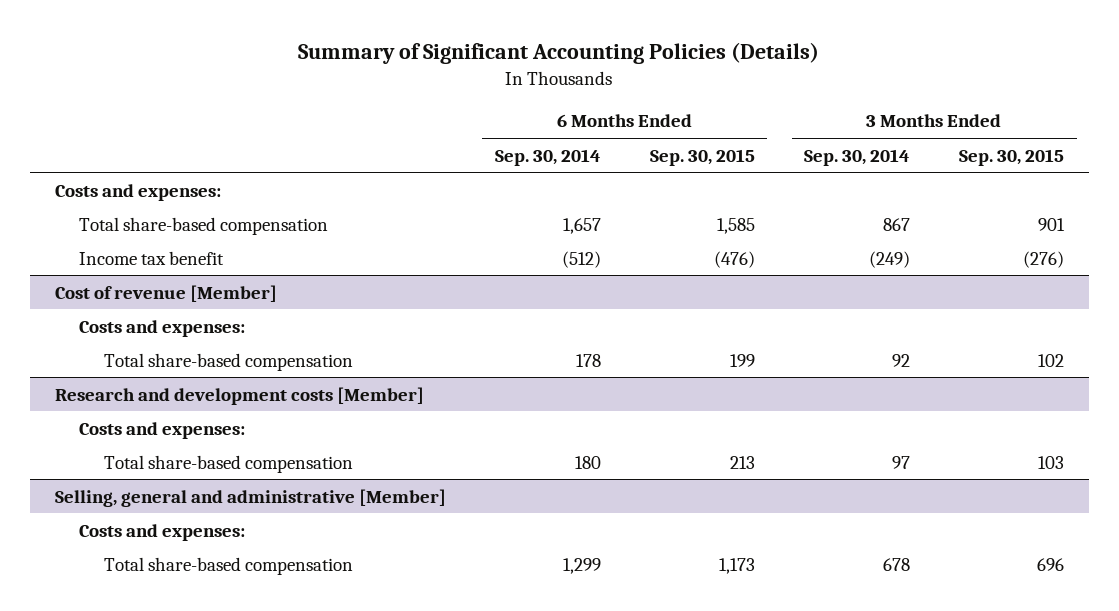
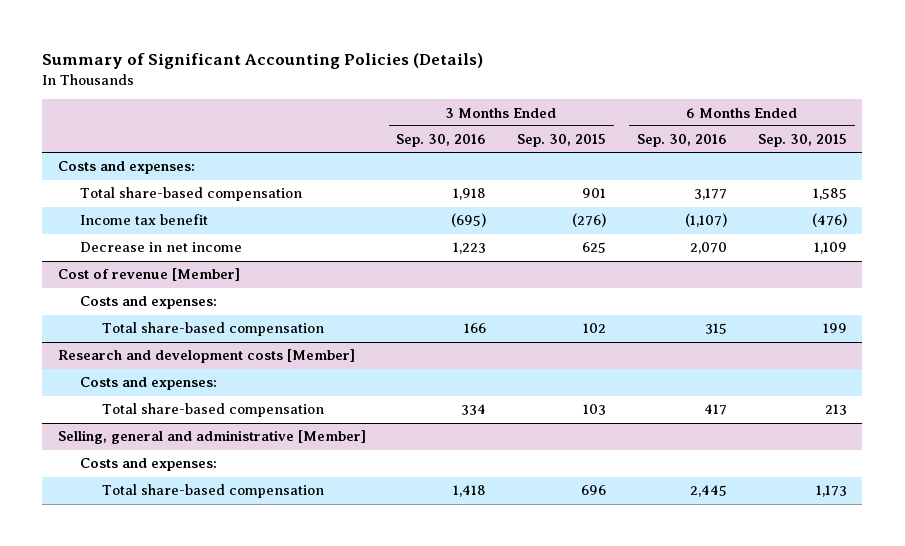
[494,148,601,166] Sep. 30, 2014 -> none
[804,148,911,166] Sep. 30, 2014 -> none
none -> [396,134,487,148] Sep. 30, 2016
none -> [637,134,728,148] Sep. 30, 2016
none -> [79,242,242,253] Decrease in net income

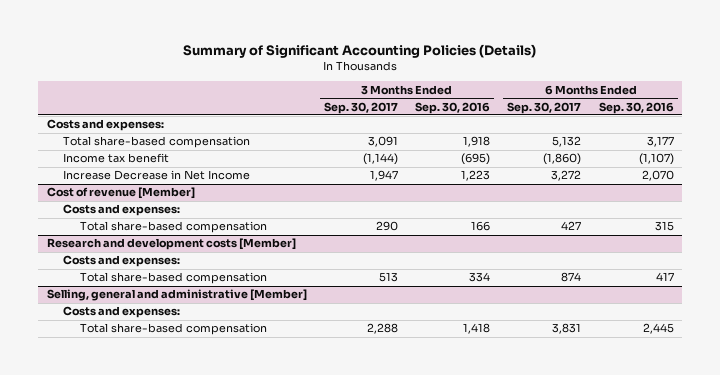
[517,134,607,148] Sep. 30, 2015 -> none
[757,134,847,148] Sep. 30, 2015 -> none
none -> [323,101,398,114] Sep. 30, 2017
none -> [507,101,582,114] Sep. 30, 2017
[79,242,242,253] Decrease in net income -> [63,170,251,181] Increase Decrease in Net Income

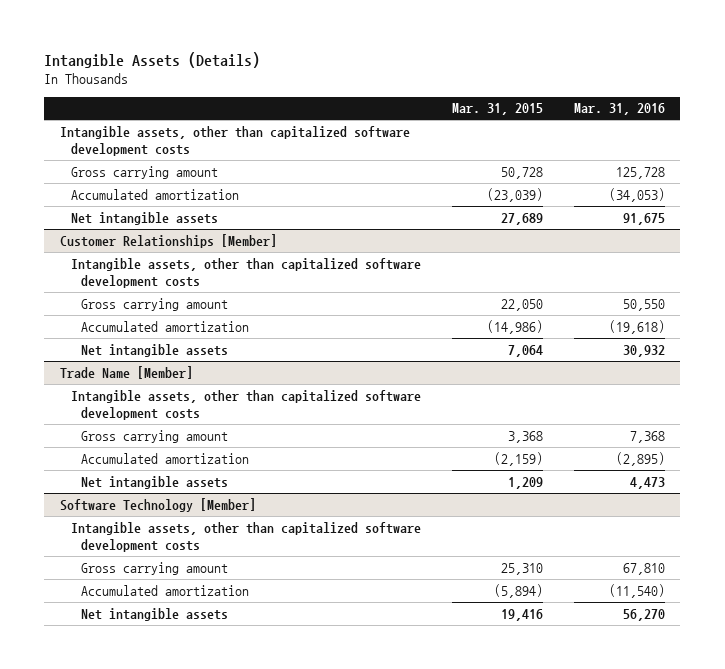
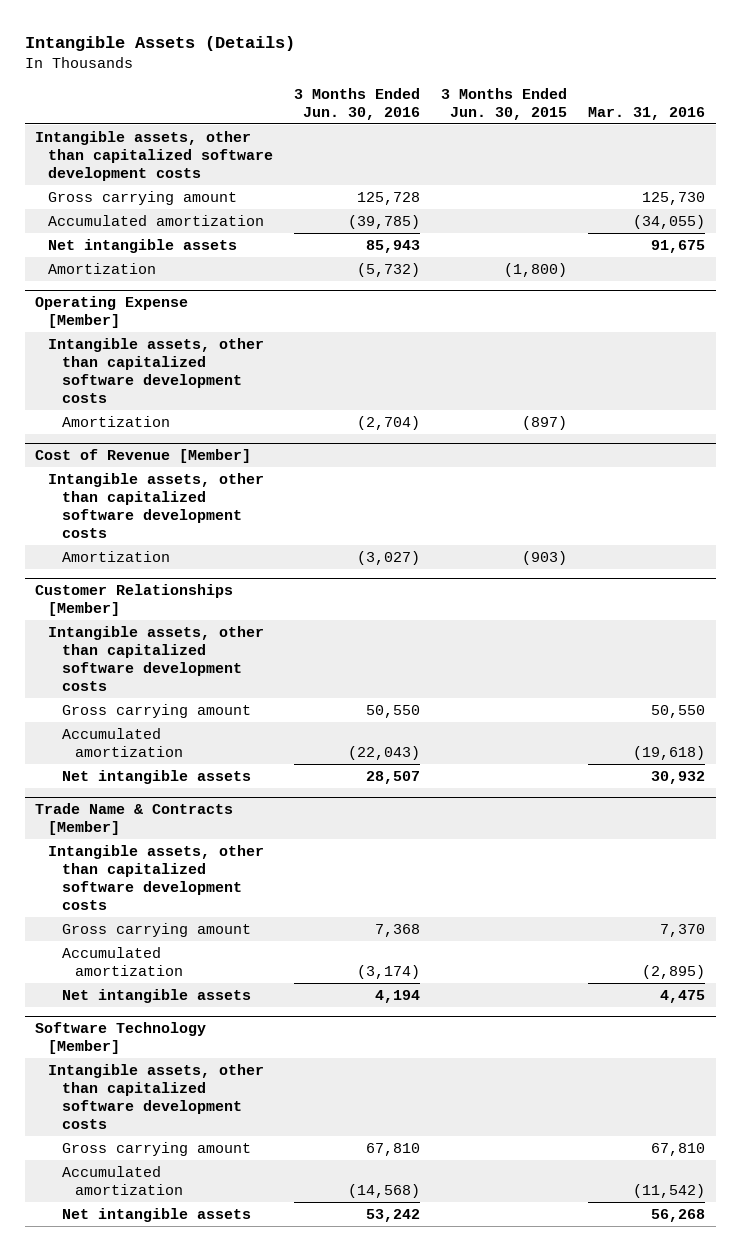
[451,103,543,116] Mar. 31, 2015 -> none
none -> [294,87,421,121] 3 Months Ended Jun. 30, 2016
none -> [441,87,568,121] 3 Months Ended Jun. 30, 2015
[615,166,665,179] 125,728 -> [642,191,706,205] 125,730
[608,187,665,202] (34,053) -> [633,214,706,229] (34,055)
none -> [48,262,157,274] Amortization
none -> [35,295,189,328] Operating Expense [Member]
none -> [48,337,265,403] Intangible assets, other than capitalized software development costs
none -> [61,415,170,427] Amortization
none -> [35,448,252,463] Cost of Revenue [Member]
none -> [48,472,265,538] Intangible assets, other than capitalized software development costs
none -> [61,550,170,562] Amortization
[59,365,193,379] Trade Name [Member] -> [35,802,234,835] Trade Name & Contracts [Member]
[629,430,665,443] 7,368 -> [660,923,706,937] 7,370
[629,476,665,489] 4,473 -> [660,989,706,1003] 4,475
[608,583,665,598] (11,540) -> [633,1183,706,1198] (11,542)
[622,608,665,621] 56,270 -> [651,1208,706,1222] 56,268

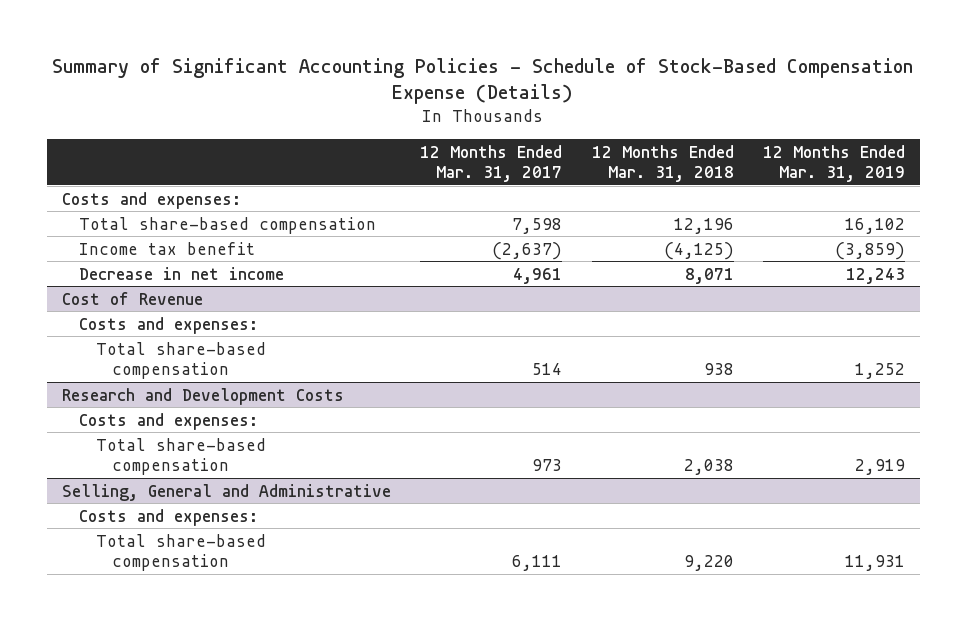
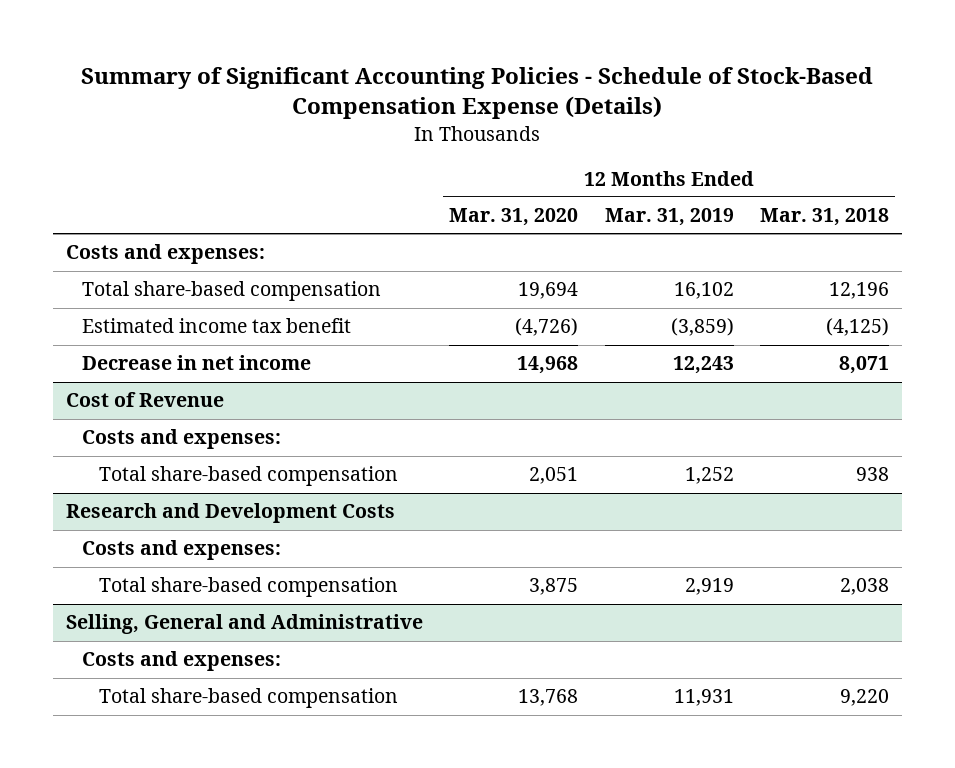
[420,144,563,183] 12 Months Ended Mar. 31, 2017 -> none
none -> [449,208,579,227] Mar. 31, 2020
[78,241,255,255] Income tax benefit -> [82,318,352,334] Estimated income tax benefit

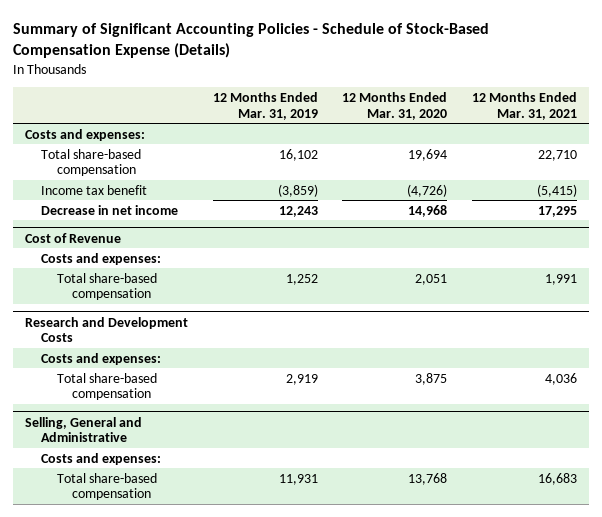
[759,208,889,227] Mar. 31, 2018 -> none
none -> [471,91,577,120] 12 Months Ended Mar. 31, 2021
[82,318,352,334] Estimated income tax benefit -> [41,184,148,195] Income tax benefit

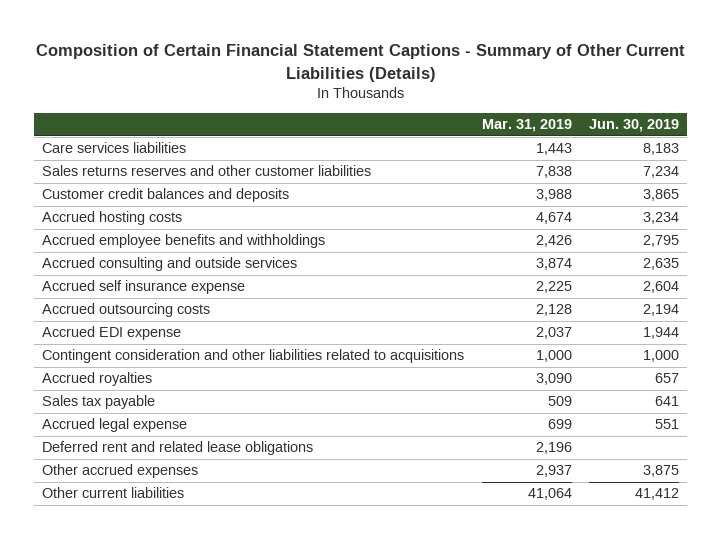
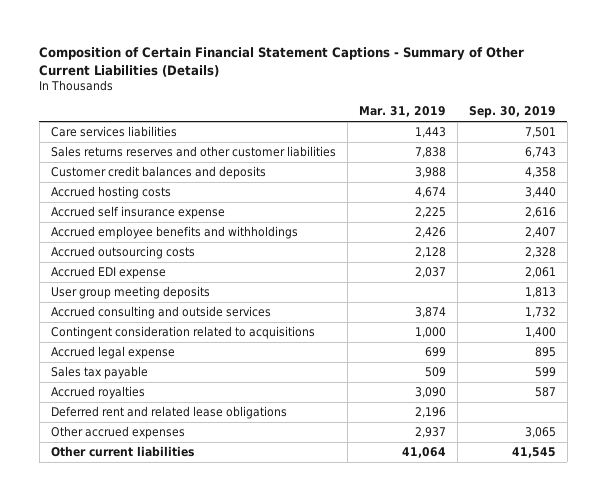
[588,118,679,132] Jun. 30, 2019 -> none
none -> [468,106,556,119] Sep. 30, 2019
[42,234,326,249] Accrued employee benefits and withholdings -> [50,226,298,240] Accrued employee benefits and withholdings
none -> [50,286,210,300] User group meeting deposits
[42,257,298,272] Accrued consulting and outside services -> [50,306,271,320] Accrued consulting and outside services
[42,349,465,364] Contingent consideration and other liabilities related to acquisitions -> [50,326,315,340] Contingent consideration related to acquisitions
[42,395,156,410] Sales tax payable -> [50,366,148,380] Sales tax payable
[42,372,153,387] Accrued royalties -> [50,386,145,400] Accrued royalties

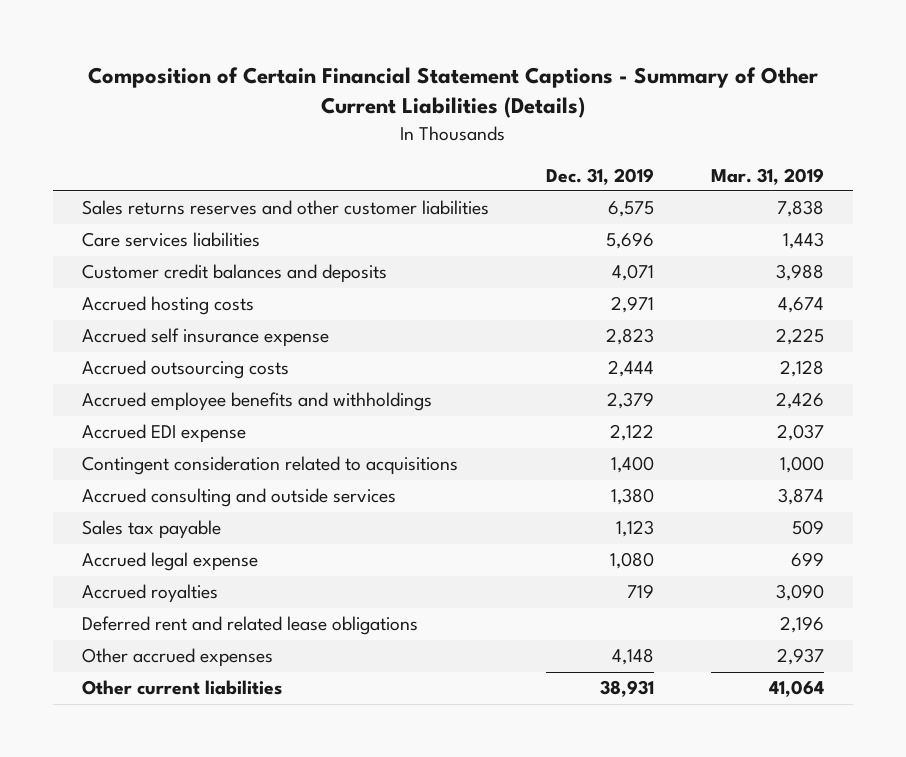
[468,106,556,119] Sep. 30, 2019 -> none
none -> [545,167,654,185] Dec. 31, 2019
[50,126,177,138] Care services liabilities -> [81,232,260,248] Care services liabilities
[50,226,298,240] Accrued employee benefits and withholdings -> [81,392,432,412] Accrued employee benefits and withholdings
[50,286,210,300] User group meeting deposits -> none
[50,306,271,320] Accrued consulting and outside services -> [81,488,396,508] Accrued consulting and outside services
[50,346,175,360] Accrued legal expense -> [81,552,258,572] Accrued legal expense

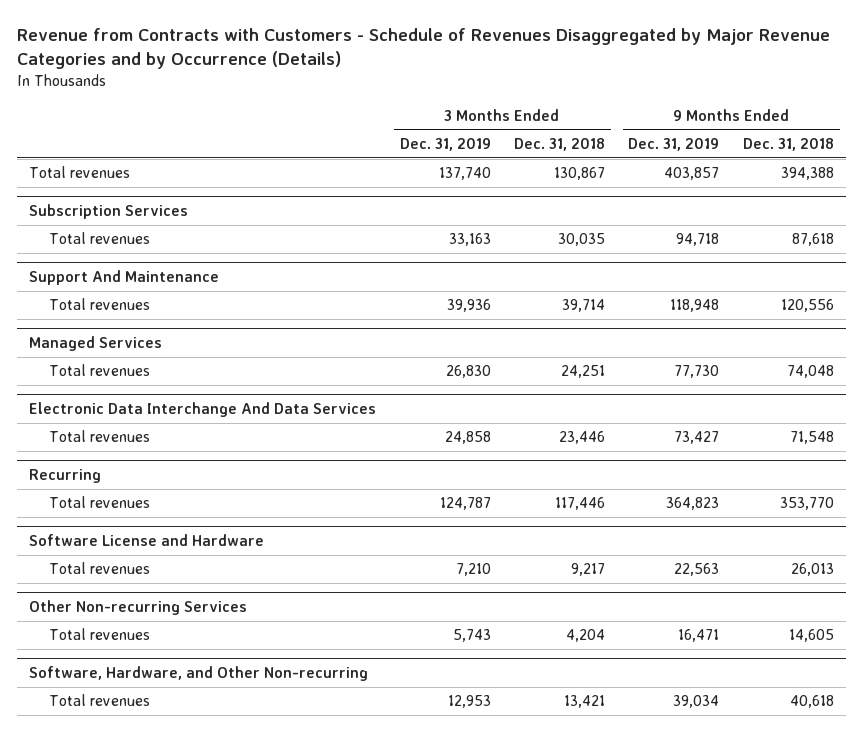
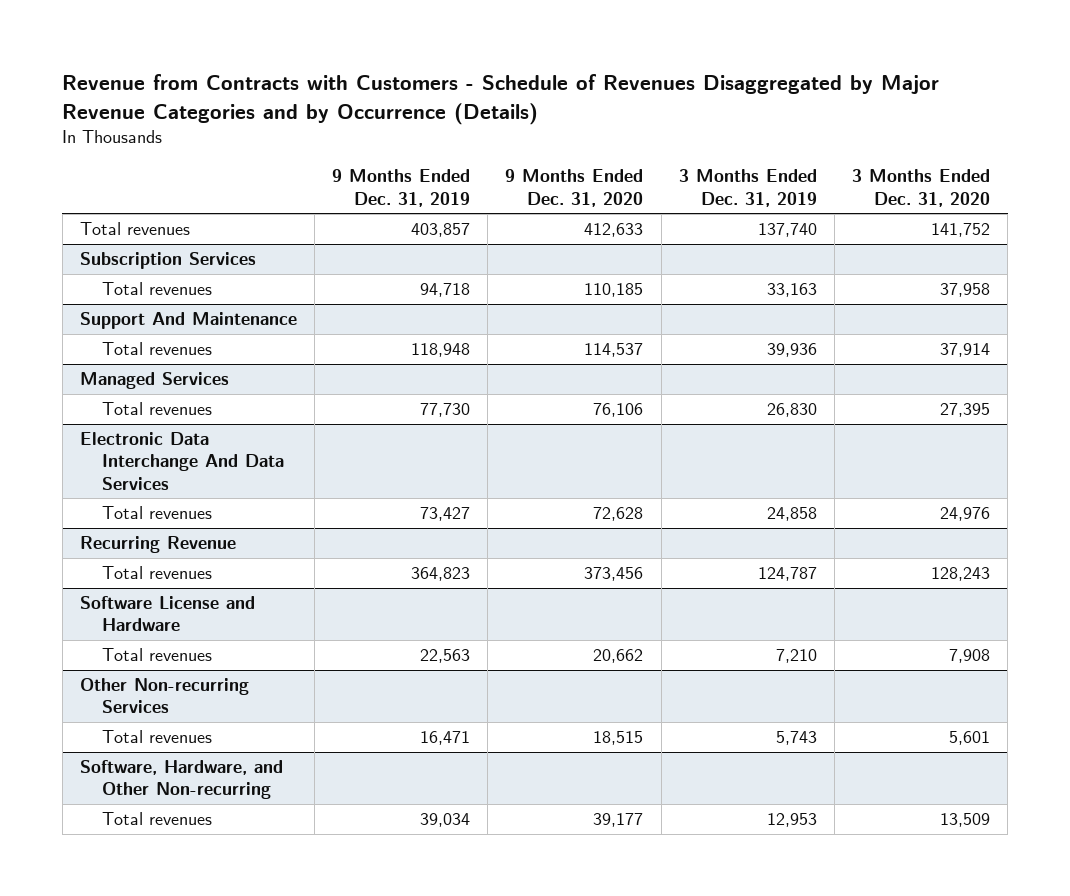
[513,138,605,152] Dec. 31, 2018 -> none
[742,138,834,152] Dec. 31, 2018 -> none
none -> [505,169,644,207] 9 Months Ended Dec. 31, 2020
none -> [852,169,991,207] 3 Months Ended Dec. 31, 2020
[29,469,102,484] Recurring -> [79,536,236,554] Recurring Revenue

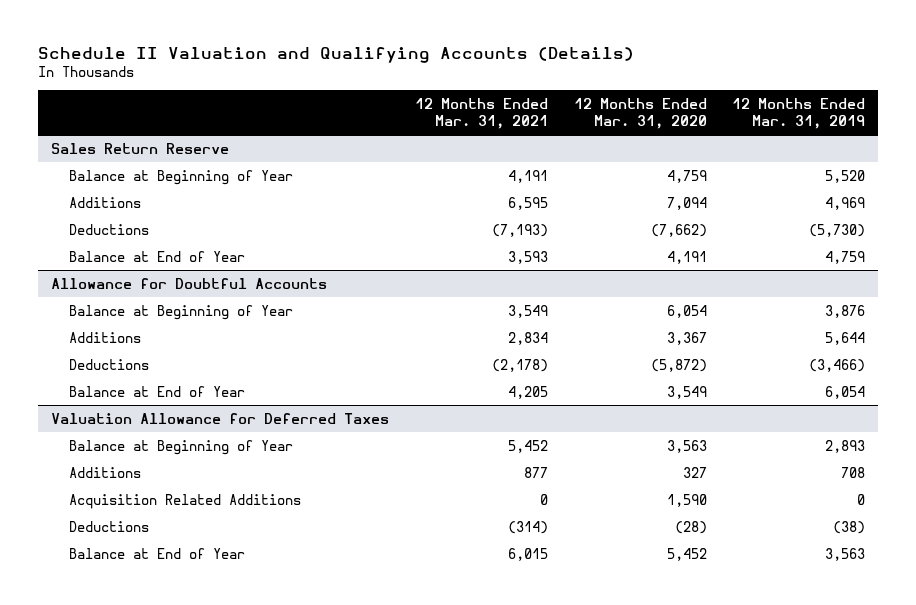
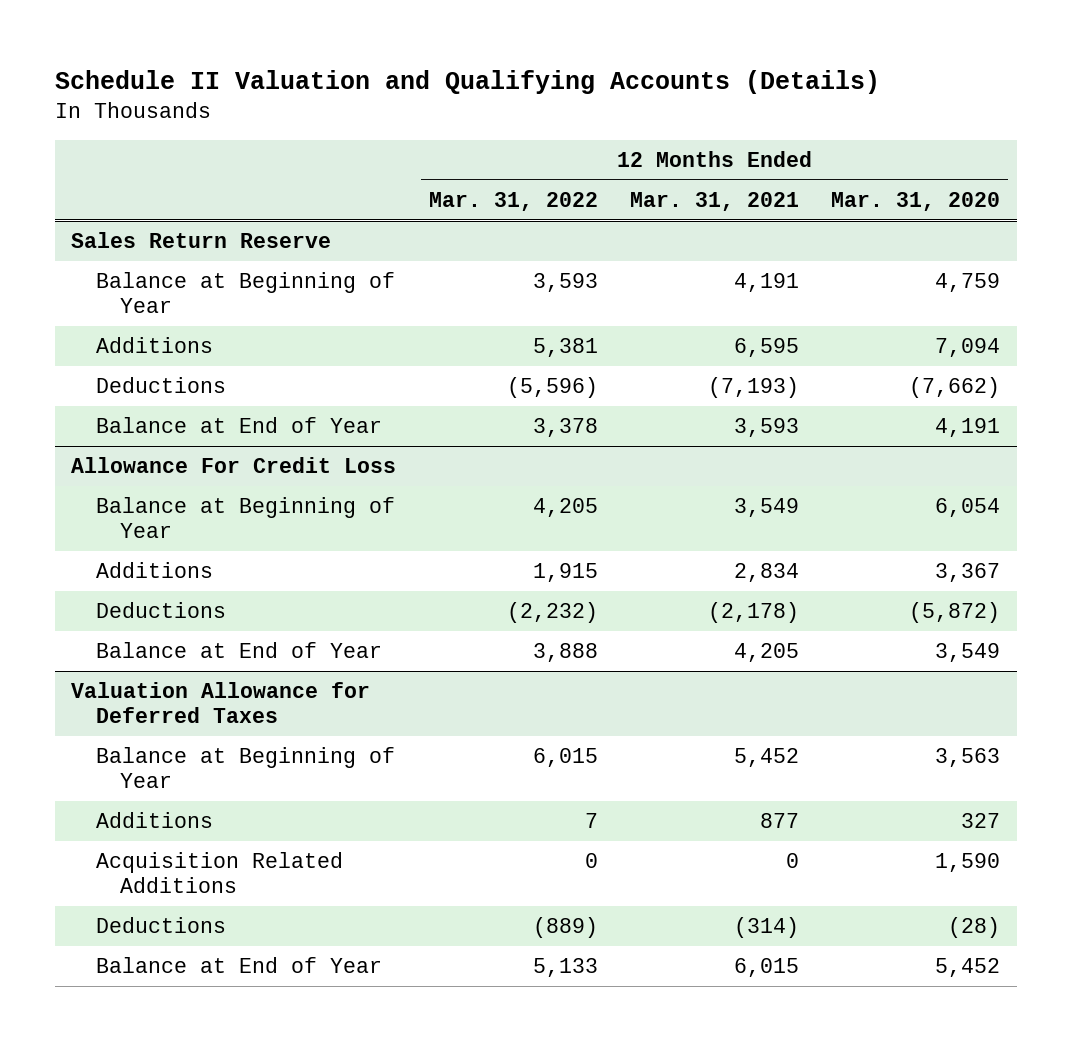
[732,97,866,130] 12 Months Ended Mar. 31, 2019 -> none
none -> [428,191,598,211] Mar. 31, 2022
[50,277,327,289] Allowance for Doubtful Accounts -> [71,457,397,474] Allowance For Credit Loss

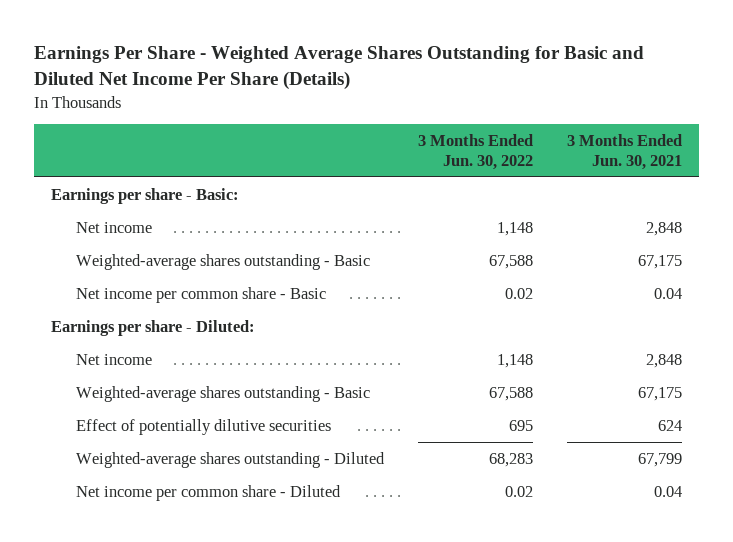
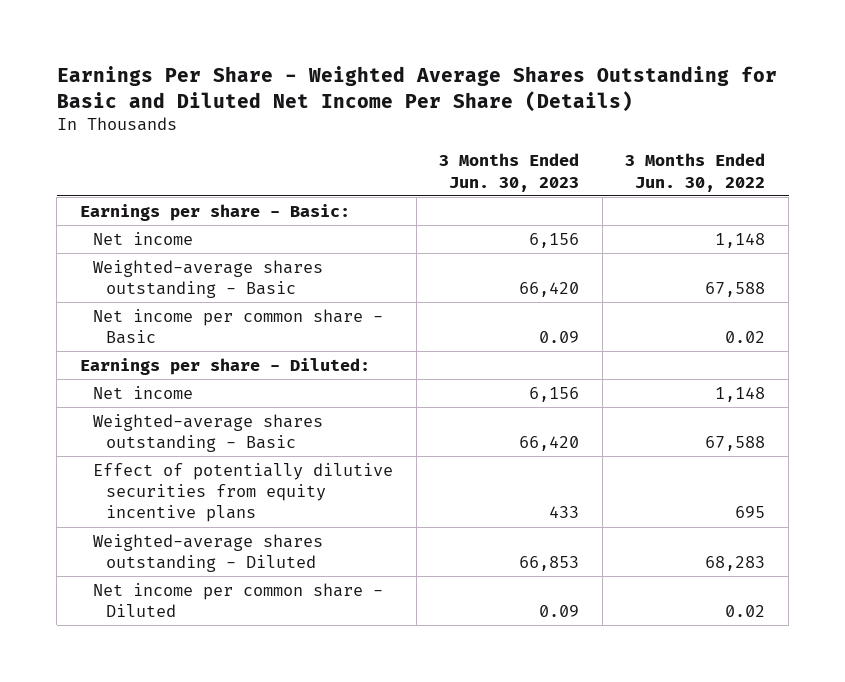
[567,133,683,170] 3 Months Ended Jun. 30, 2021 -> none
none -> [439,153,580,192] 3 Months Ended Jun. 30, 2023
[75,418,331,435] Effect of potentially dilutive securities -> [93,462,394,523] Effect of potentially dilutive securities from equity incentive plans

